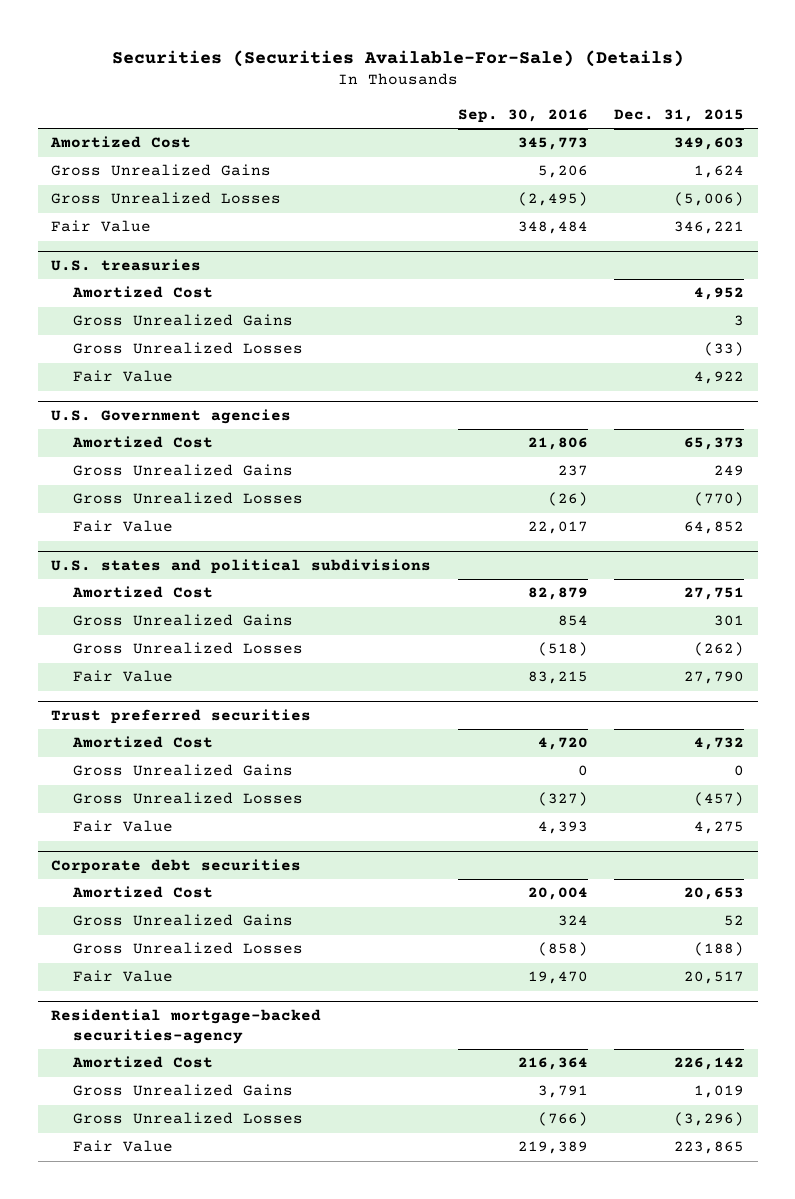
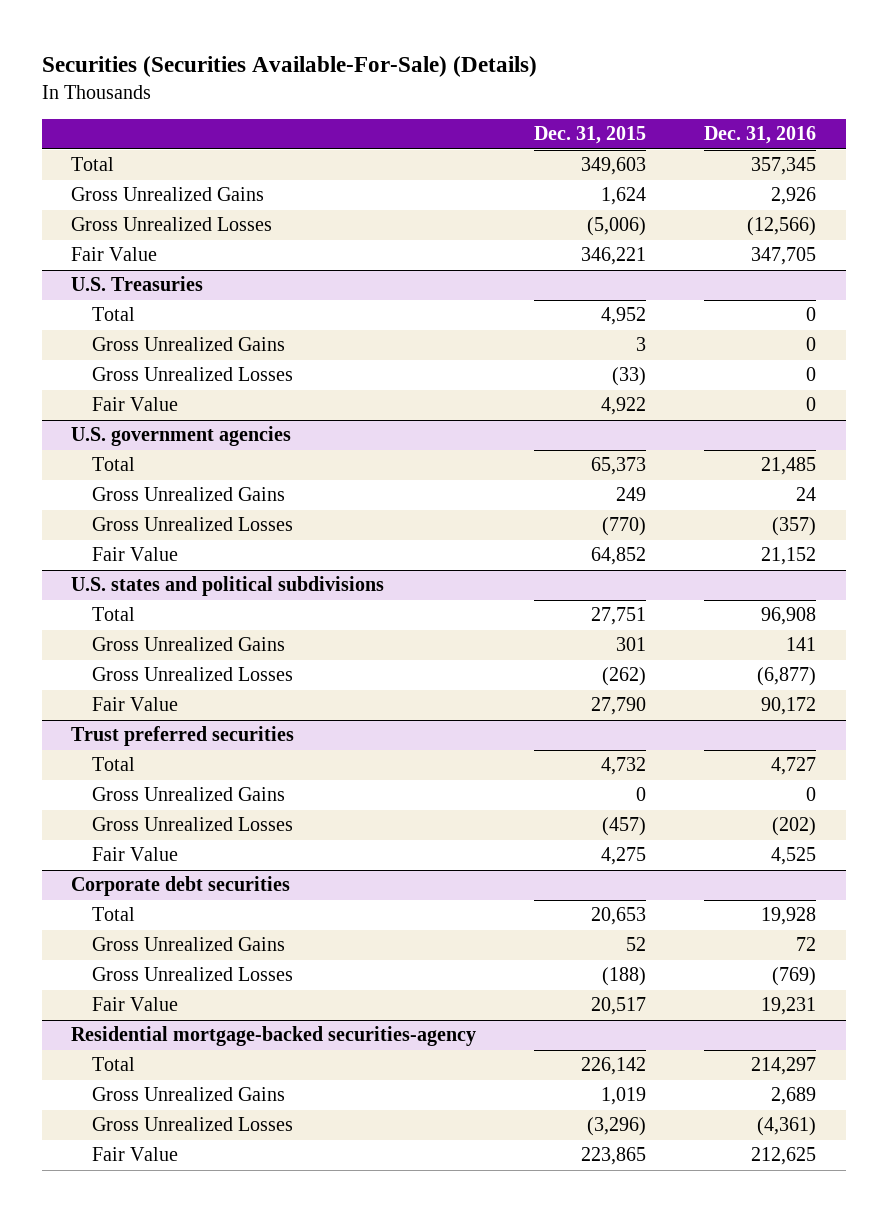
[457,108,588,123] Sep. 30, 2016 -> none
none -> [704,126,817,145] Dec. 31, 2016
[49,136,191,149] Amortized Cost -> [70,157,114,172] Total
[50,258,201,271] U.S. treasuries -> [70,276,203,292] U.S. Treasuries
[72,286,214,299] Amortized Cost -> [92,307,136,322] Total
[50,408,291,424] U.S. Government agencies -> [70,426,291,447] U.S. government agencies
[72,436,214,449] Amortized Cost -> [92,457,136,472] Total
[72,586,214,599] Amortized Cost -> [92,607,136,622] Total
[72,736,214,749] Amortized Cost -> [92,757,136,772] Total
[72,886,214,899] Amortized Cost -> [92,907,136,922] Total
[72,1056,214,1069] Amortized Cost -> [92,1057,136,1072] Total

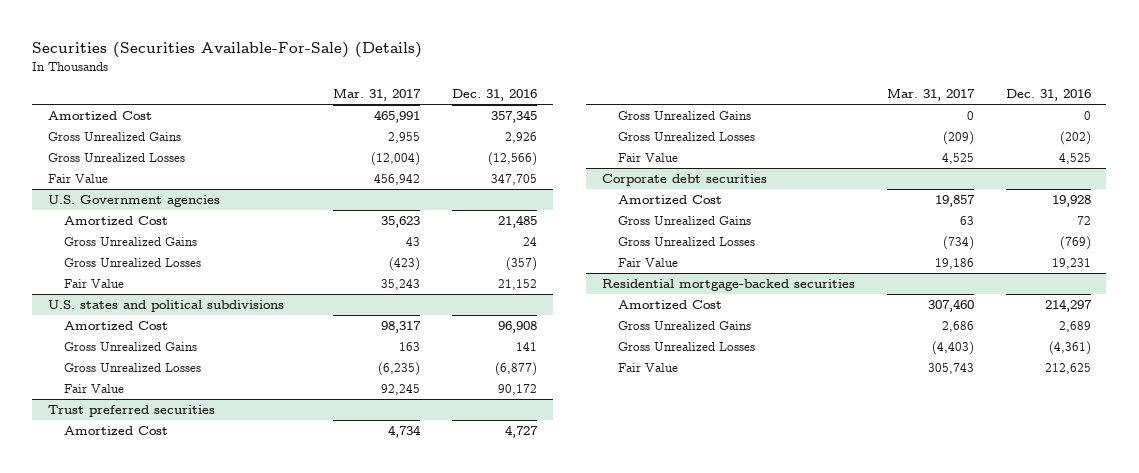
[534,126,647,145] Dec. 31, 2015 -> none
none -> [333,88,422,102] Mar. 31, 2017
[70,157,114,172] Total -> [48,110,153,120] Amortized Cost
[70,276,203,292] U.S. Treasuries -> none
[92,307,136,322] Total -> none
[92,337,286,352] Gross Unrealized Gains -> none
[92,367,294,382] Gross Unrealized Losses -> none
[92,397,179,412] Fair Value -> none
[70,426,291,447] U.S. government agencies -> [48,194,221,207] U.S. Government agencies
[92,457,136,472] Total -> [64,215,169,225] Amortized Cost
[92,607,136,622] Total -> [64,320,169,330] Amortized Cost
[92,757,136,772] Total -> [64,425,169,435] Amortized Cost
[92,907,136,922] Total -> [617,194,722,204] Amortized Cost
[70,1026,476,1047] Residential mortgage-backed securities-agency -> [601,278,855,291] Residential mortgage-backed securities
[92,1057,136,1072] Total -> [617,299,722,309] Amortized Cost

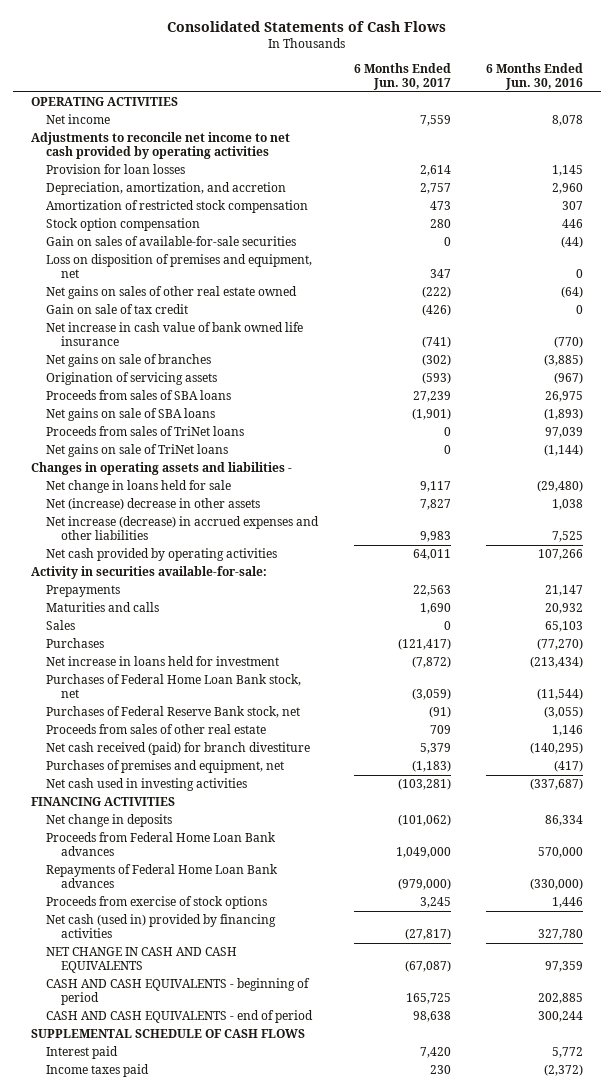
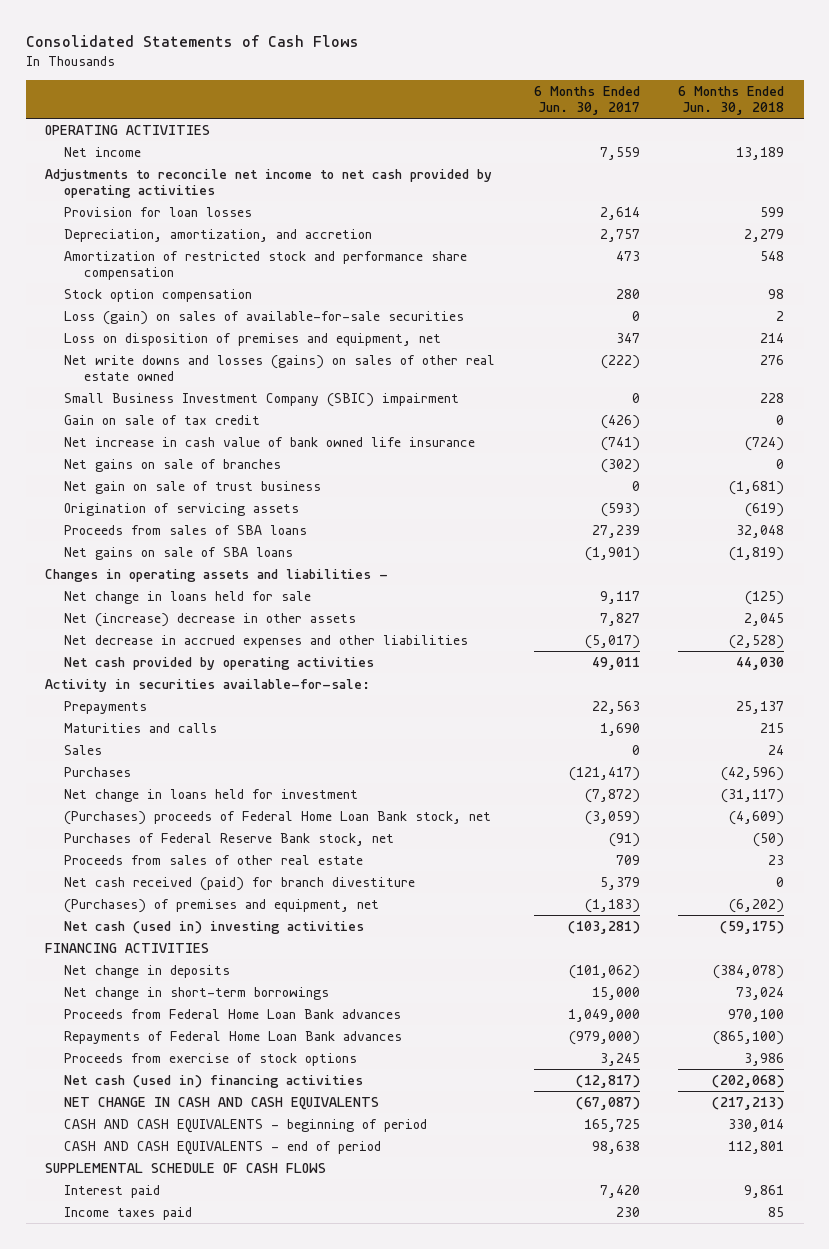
[486,63,584,91] 6 Months Ended Jun. 30, 2016 -> none
none -> [678,85,785,116] 6 Months Ended Jun. 30, 2018
[46,200,309,214] Amortization of restricted stock compensation -> [64,250,468,281] Amortization of restricted stock and performance share compensation
[46,236,297,247] Gain on sales of available-for-sale securities -> [64,310,465,325] Loss (gain) on sales of available-for-sale securities
[46,286,298,300] Net gains on sales of other real estate owned -> [64,354,496,382] Net write downs and losses (gains) on sales of other real estate owned
none -> [64,392,460,407] Small Business Investment Company (SBIC) impairment
none -> [64,480,322,494] Net gain on sale of trust business
[46,426,245,437] Proceeds from sales of TriNet loans -> none
[46,444,229,458] Net gains on sale of TriNet loans -> none
[46,516,320,541] Net increase (decrease) in accrued expenses and other liabilities -> [64,634,469,648] Net decrease in accrued expenses and other liabilities
[419,531,451,543] 9,983 -> [584,634,640,649] (5,017)
[412,549,451,561] 64,011 -> [591,656,640,670] 49,011
[46,656,280,667] Net increase in loans held for investment -> [64,788,359,802] Net change in loans held for investment
[46,674,302,699] Purchases of Federal Home Loan Bank stock, net -> [64,810,492,825] (Purchases) proceeds of Federal Home Loan Bank stock, net
[46,760,285,774] Purchases of premises and equipment, net -> [64,898,380,913] (Purchases) of premises and equipment, net
[46,778,248,792] Net cash used in investing activities -> [64,920,365,934] Net cash (used in) investing activities
none -> [64,986,330,1000] Net change in short-term borrowings
[46,914,277,939] Net cash (used in) provided by financing activities -> [64,1074,364,1088] Net cash (used in) financing activities
[404,928,451,941] (27,817) -> [575,1074,640,1088] (12,817)

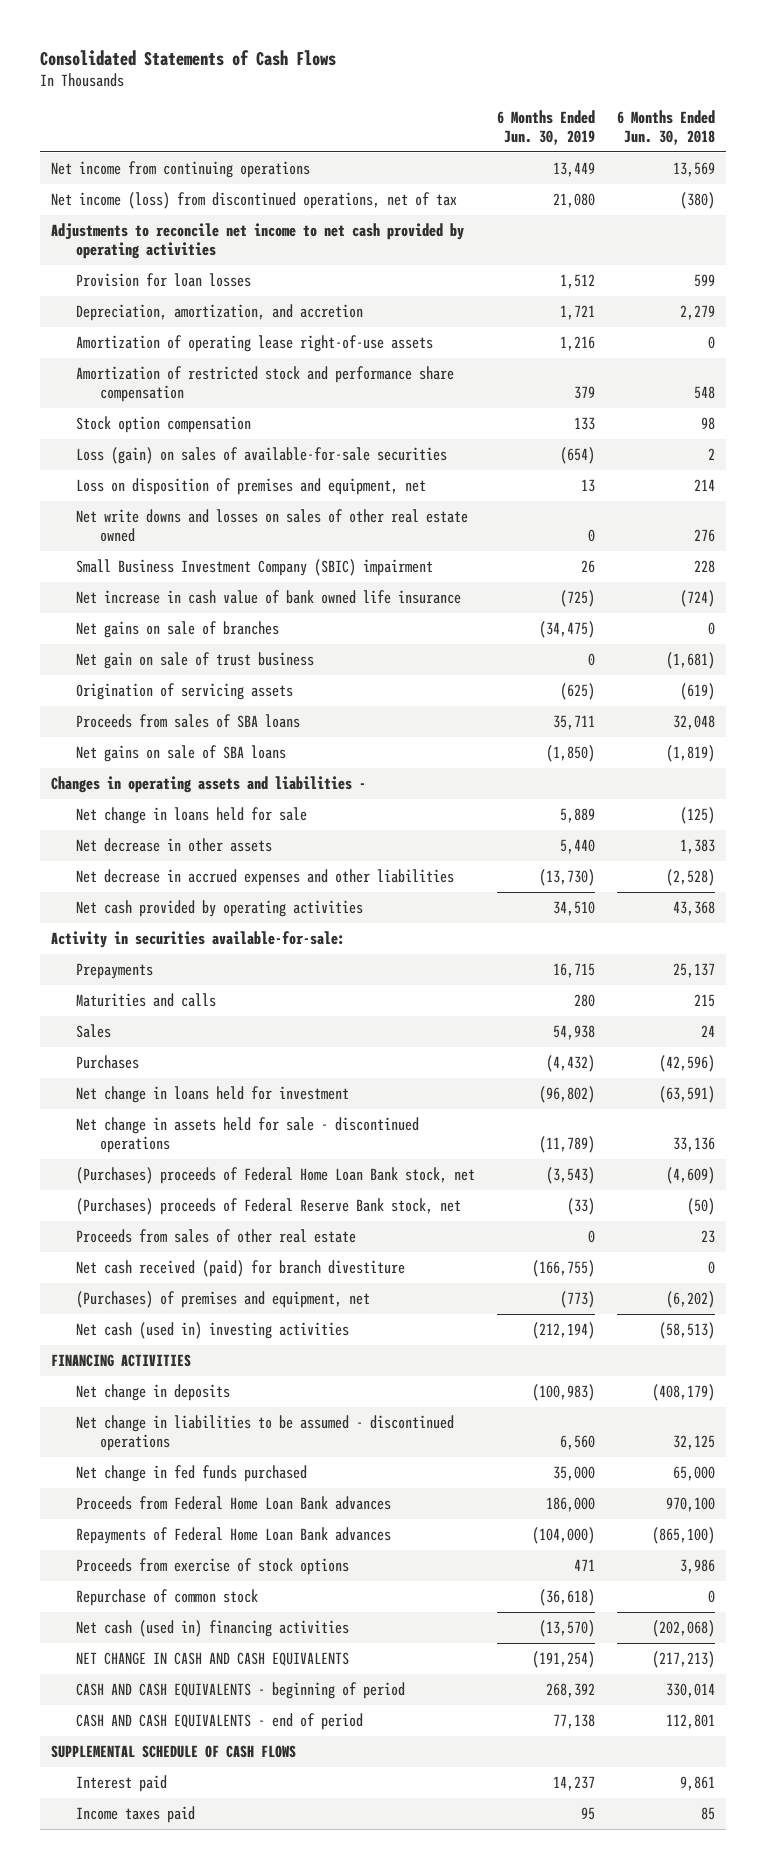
[533,85,640,116] 6 Months Ended Jun. 30, 2017 -> none
none -> [496,110,595,145] 6 Months Ended Jun. 30, 2019
[44,124,210,135] OPERATING ACTIVITIES -> none
[64,146,142,157] Net income -> none
none -> [51,161,311,179] Net income from continuing operations
none -> [51,192,458,210] Net income (loss) from discontinued operations, net of tax
none -> [75,335,433,353] Amortization of operating lease right-of-use assets
[64,354,496,382] Net write downs and losses (gains) on sales of other real estate owned -> [75,509,468,542] Net write downs and losses on sales of other real estate owned
[64,414,261,425] Gain on sale of tax credit -> none
[64,612,357,627] Net (increase) decrease in other assets -> [75,838,272,853] Net decrease in other assets
[744,612,785,626] 2,045 -> [679,839,715,855] 1,383
[736,656,785,670] 44,030 -> [672,901,715,917] 43,368
[721,788,785,803] (31,117) -> [658,1086,715,1104] (63,591)
none -> [75,1117,419,1153] Net change in assets held for sale - discontinued operations
[64,832,395,846] Purchases of Federal Reserve Bank stock, net -> [75,1198,461,1216] (Purchases) proceeds of Federal Reserve Bank stock, net
[720,920,785,934] (59,175) -> [658,1322,715,1340] (58,513)
[713,964,785,979] (384,078) -> [651,1384,715,1402] (408,179)
none -> [75,1415,454,1451] Net change in liabilities to be assumed - discontinued operations
[64,986,330,1000] Net change in short-term borrowings -> [75,1465,307,1483] Net change in fed funds purchased
[736,986,785,1000] 73,024 -> [672,1466,715,1482] 65,000
none -> [75,1589,258,1607] Repurchase of common stock

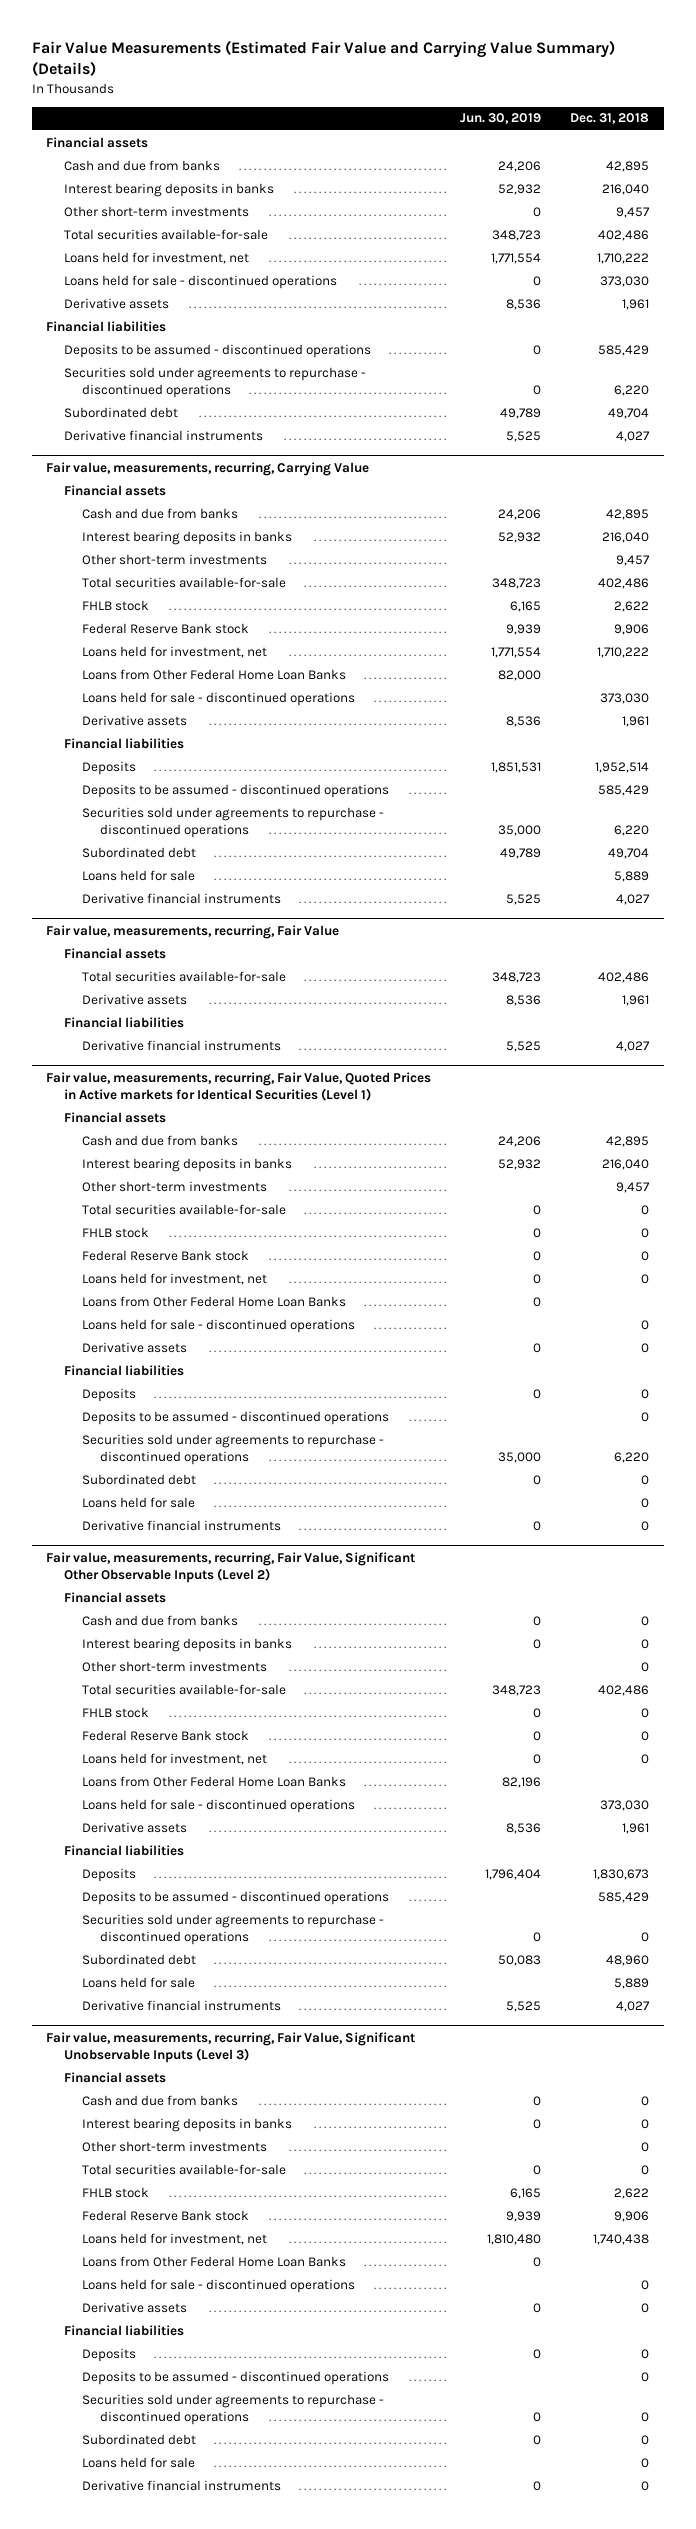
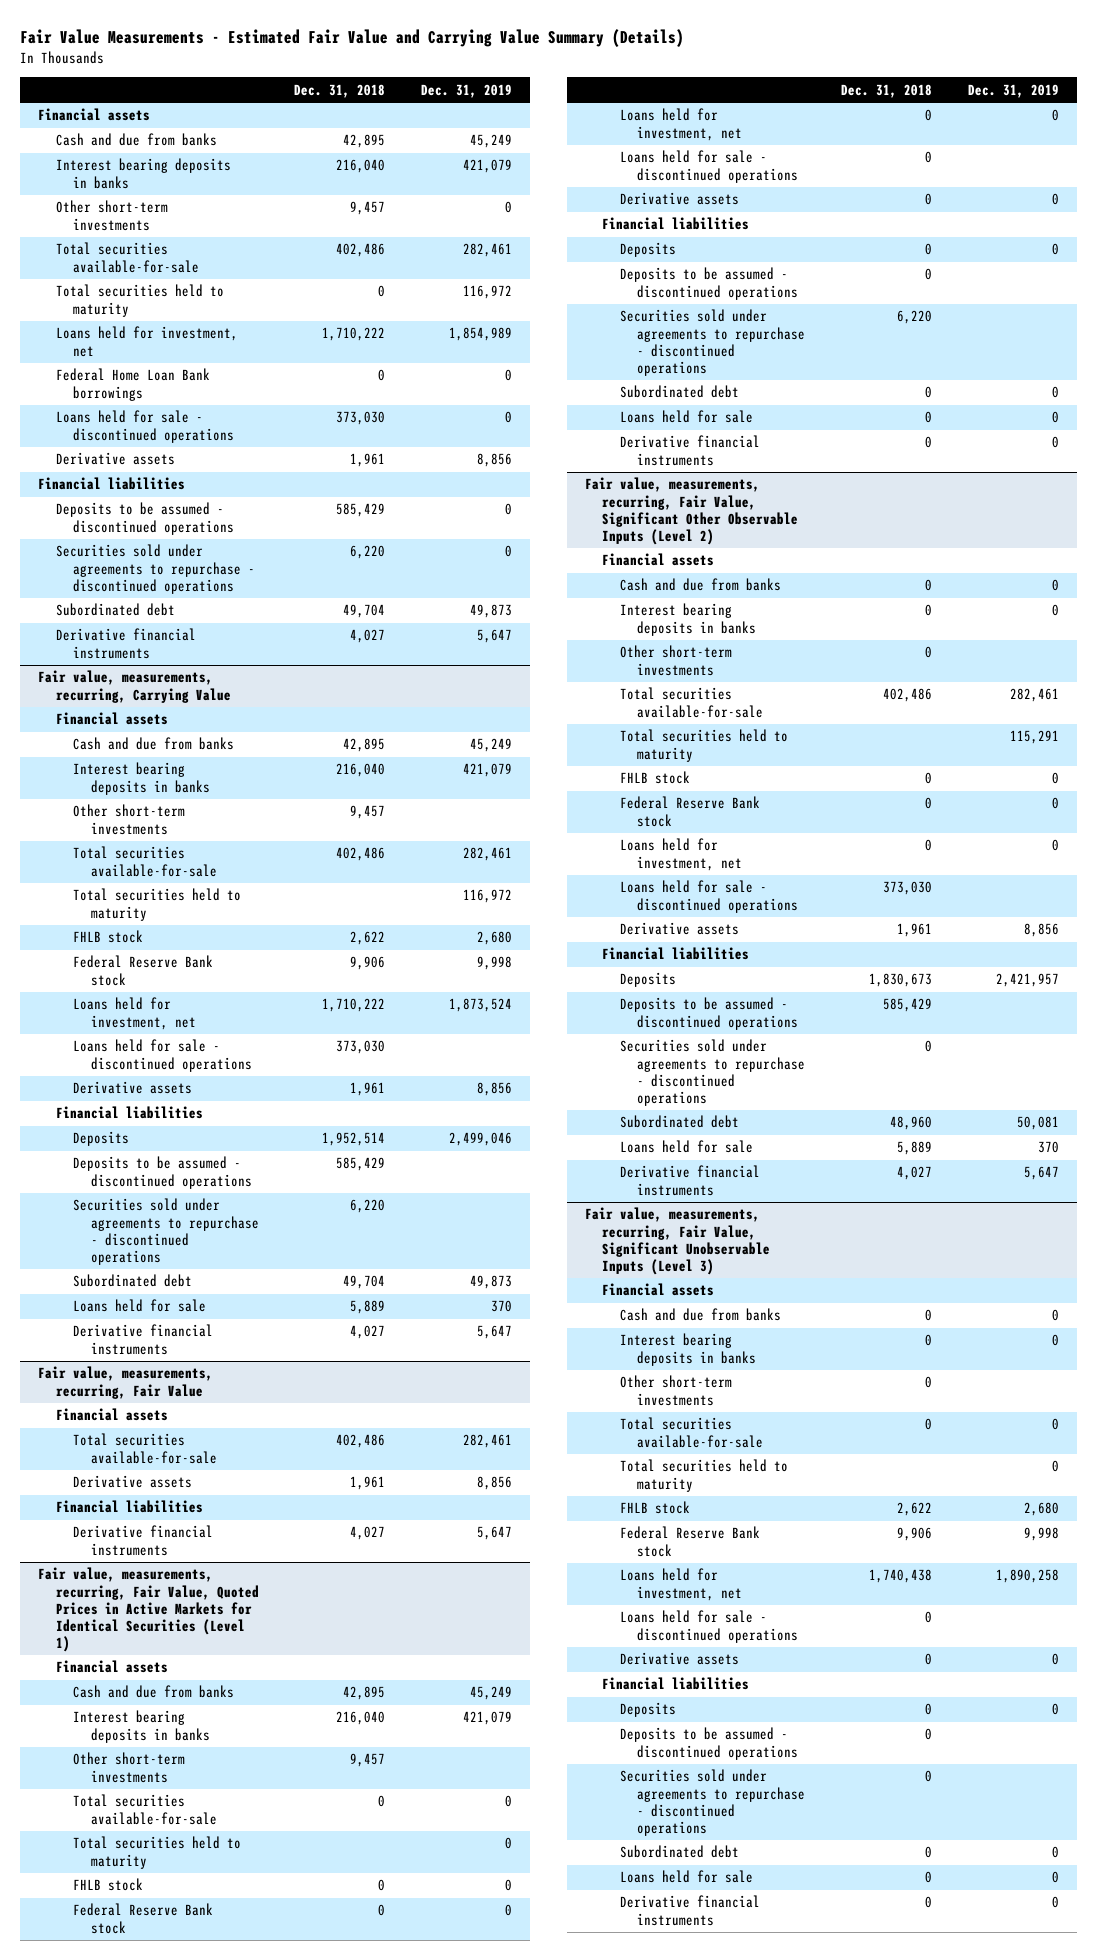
[31,40,615,77] Fair Value Measurements (Estimated Fair Value and Carrying Value Summary) (Details) -> [20,28,685,47] Fair Value Measurements - Estimated Fair Value and Carrying Value Summary (Details)
[460,113,542,125] Jun. 30, 2019 -> none
none -> [421,83,513,98] Dec. 31, 2019
none -> [55,284,224,317] Total securities held to maturity
none -> [55,368,210,401] Federal Home Loan Bank borrowings
none -> [73,888,242,921] Total securities held to maturity
[81,668,346,680] Loans from Other Federal Home Loan Banks -> none
[46,1071,432,1102] Fair value, measurements, recurring, Fair Value, Quoted Prices in Active markets for Identical Securities (Level 1) -> [37,1567,259,1652] Fair value, measurements, recurring, Fair Value, Quoted Prices in Active Markets for Identical Securities (Level 1)
none -> [73,1836,242,1869] Total securities held to maturity
[81,1295,346,1307] Loans from Other Federal Home Loan Banks -> none
none -> [619,729,788,762] Total securities held to maturity
[81,1775,346,1787] Loans from Other Federal Home Loan Banks -> none
none -> [619,1459,788,1492] Total securities held to maturity
[81,2255,346,2267] Loans from Other Federal Home Loan Banks -> none

